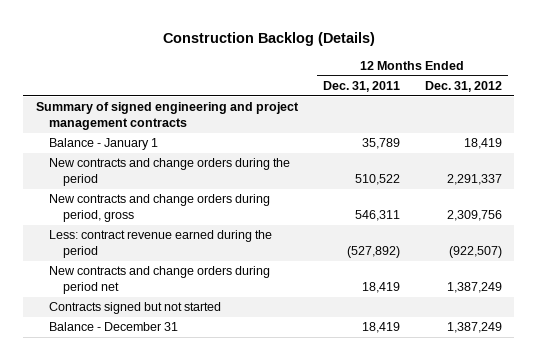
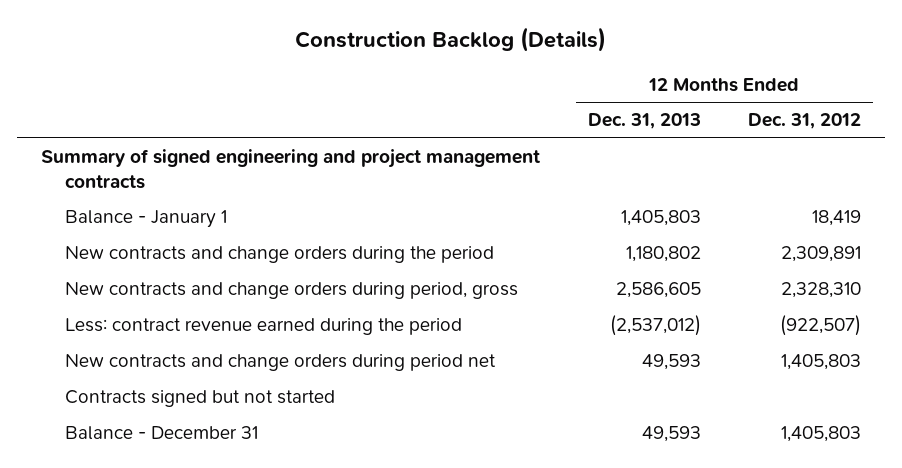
[322,81,400,93] Dec. 31, 2011 -> none
none -> [587,113,701,130] Dec. 31, 2013
[446,174,502,186] 2,291,337 -> [781,246,862,263] 2,309,891
[446,210,502,222] 2,309,756 -> [781,282,862,299] 2,328,310
[446,282,502,294] 1,387,249 -> [781,354,862,371] 1,405,803
[446,322,502,334] 1,387,249 -> [781,426,862,443] 1,405,803

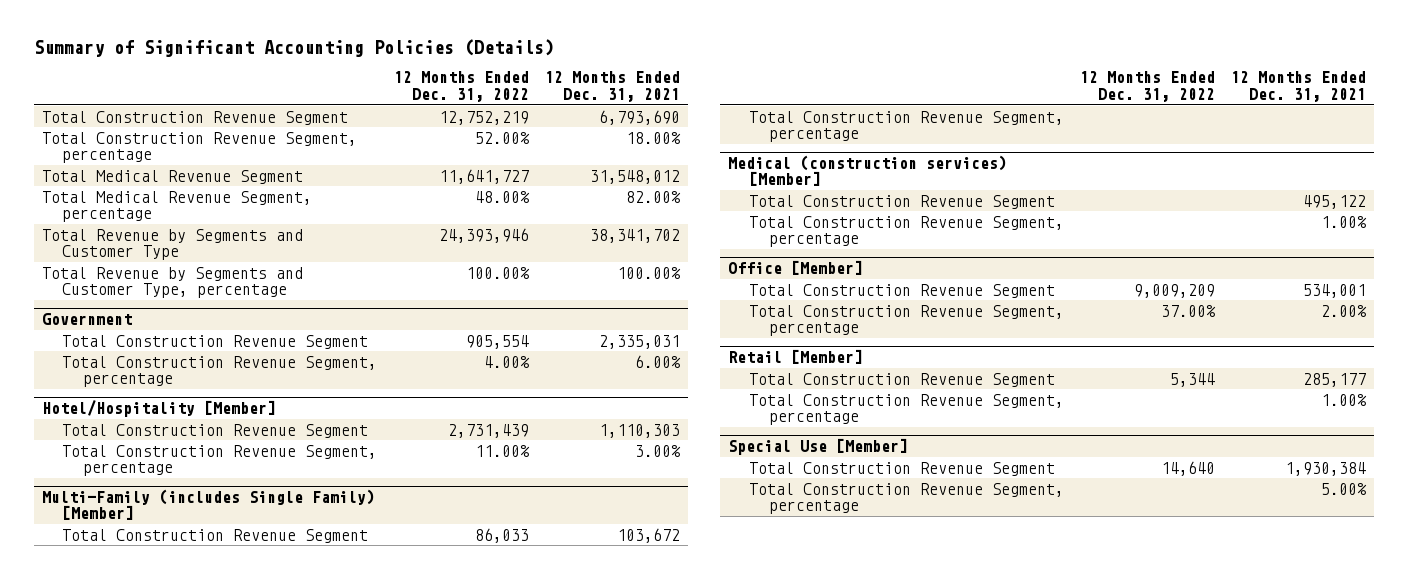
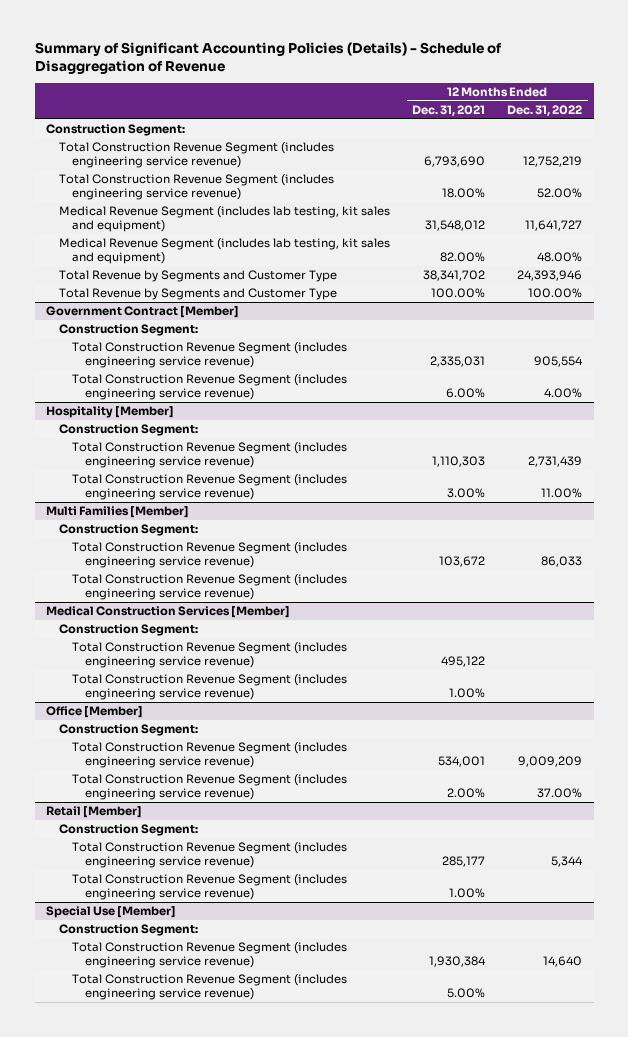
[33,38,554,57] Summary of Significant Accounting Policies (Details) -> [34,41,502,75] Summary of Significant Accounting Policies (Details) - Schedule of Disaggregation of Revenue
none -> [45,124,185,137] Construction Segment:
[42,110,349,125] Total Construction Revenue Segment -> [58,142,334,169] Total Construction Revenue Segment (includes engineering service revenue)
[42,131,358,164] Total Construction Revenue Segment, percentage -> [58,174,334,201] Total Construction Revenue Segment (includes engineering service revenue)
[42,169,304,184] Total Medical Revenue Segment -> [58,206,390,233] Medical Revenue Segment (includes lab testing, kit sales and equipment)
[42,190,313,223] Total Medical Revenue Segment, percentage -> [58,238,390,265] Medical Revenue Segment (includes lab testing, kit sales and equipment)
[42,266,304,299] Total Revenue by Segments and Customer Type, percentage -> [58,288,337,301] Total Revenue by Segments and Customer Type
[42,312,133,325] Government -> [45,306,239,319] Government Contract [Member]
none -> [58,324,198,337] Construction Segment:
[62,334,369,349] Total Construction Revenue Segment -> [71,342,347,369] Total Construction Revenue Segment (includes engineering service revenue)
[62,355,378,388] Total Construction Revenue Segment, percentage -> [71,374,347,401] Total Construction Revenue Segment (includes engineering service revenue)
[42,399,277,417] Hotel/Hospitality [Member] -> [45,406,174,419] Hospitality [Member]
none -> [58,424,198,437] Construction Segment:
[62,423,369,438] Total Construction Revenue Segment -> [71,442,347,469] Total Construction Revenue Segment (includes engineering service revenue)
[62,444,378,477] Total Construction Revenue Segment, percentage -> [71,474,347,501] Total Construction Revenue Segment (includes engineering service revenue)
[42,488,376,521] Multi-Family (includes Single Family) [Member] -> [45,506,189,519] Multi Families [Member]
none -> [58,524,198,537] Construction Segment:
[62,528,369,543] Total Construction Revenue Segment -> [71,542,347,569] Total Construction Revenue Segment (includes engineering service revenue)
[748,110,1064,143] Total Construction Revenue Segment, percentage -> [71,574,347,601] Total Construction Revenue Segment (includes engineering service revenue)
[728,154,1008,187] Medical (construction services) [Member] -> [45,606,290,619] Medical Construction Services [Member]
none -> [58,624,198,637] Construction Segment:
[748,194,1055,209] Total Construction Revenue Segment -> [71,642,347,669] Total Construction Revenue Segment (includes engineering service revenue)
[748,215,1064,248] Total Construction Revenue Segment, percentage -> [71,674,347,701] Total Construction Revenue Segment (includes engineering service revenue)
none -> [58,724,198,737] Construction Segment:
[748,283,1055,298] Total Construction Revenue Segment -> [71,742,347,769] Total Construction Revenue Segment (includes engineering service revenue)
[748,304,1064,337] Total Construction Revenue Segment, percentage -> [71,774,347,801] Total Construction Revenue Segment (includes engineering service revenue)
none -> [58,824,198,837] Construction Segment:
[748,372,1055,387] Total Construction Revenue Segment -> [71,842,347,869] Total Construction Revenue Segment (includes engineering service revenue)
[748,393,1064,426] Total Construction Revenue Segment, percentage -> [71,874,347,901] Total Construction Revenue Segment (includes engineering service revenue)
none -> [58,924,198,937] Construction Segment:
[748,461,1055,476] Total Construction Revenue Segment -> [71,942,347,969] Total Construction Revenue Segment (includes engineering service revenue)
[748,482,1064,515] Total Construction Revenue Segment, percentage -> [71,974,347,1001] Total Construction Revenue Segment (includes engineering service revenue)

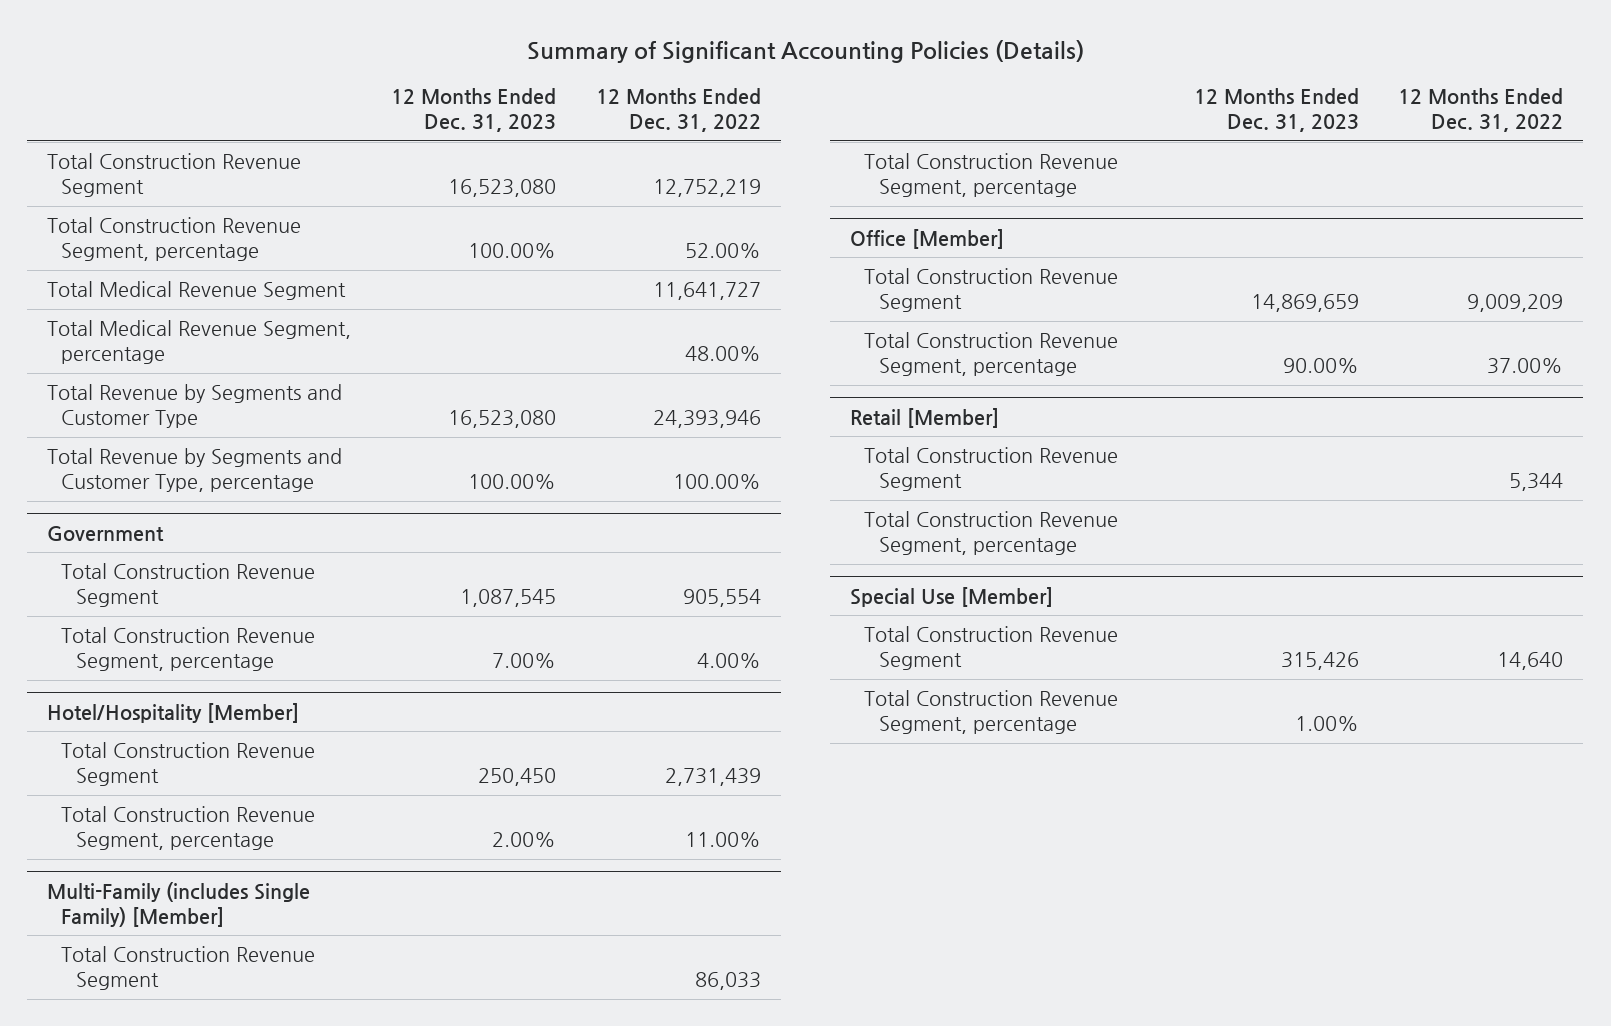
[34,41,502,75] Summary of Significant Accounting Policies (Details) - Schedule of Disaggregation of Revenue -> [527,39,1085,63] Summary of Significant Accounting Policies (Details)
[412,105,486,117] Dec. 31, 2021 -> none
none -> [390,88,556,133] 12 Months Ended Dec. 31, 2023
[45,124,185,137] Construction Segment: -> none
[58,142,334,169] Total Construction Revenue Segment (includes engineering service revenue) -> [47,153,302,198] Total Construction Revenue Segment
[58,174,334,201] Total Construction Revenue Segment (includes engineering service revenue) -> [47,217,302,262] Total Construction Revenue Segment, percentage
[58,206,390,233] Medical Revenue Segment (includes lab testing, kit sales and equipment) -> [47,281,347,301] Total Medical Revenue Segment
[58,238,390,265] Medical Revenue Segment (includes lab testing, kit sales and equipment) -> [47,320,352,365] Total Medical Revenue Segment, percentage
[58,324,198,337] Construction Segment: -> none
[58,424,198,437] Construction Segment: -> none
[58,524,198,537] Construction Segment: -> none
[45,606,290,619] Medical Construction Services [Member] -> none
[58,624,198,637] Construction Segment: -> none
[71,642,347,669] Total Construction Revenue Segment (includes engineering service revenue) -> none
[71,674,347,701] Total Construction Revenue Segment (includes engineering service revenue) -> none
[58,288,337,301] Total Revenue by Segments and Customer Type -> [47,448,343,493] Total Revenue by Segments and Customer Type, percentage
[45,306,239,319] Government Contract [Member] -> [47,525,165,541] Government
[71,342,347,369] Total Construction Revenue Segment (includes engineering service revenue) -> [61,563,316,608] Total Construction Revenue Segment
[71,374,347,401] Total Construction Revenue Segment (includes engineering service revenue) -> [61,627,316,672] Total Construction Revenue Segment, percentage
[45,406,174,419] Hospitality [Member] -> [47,702,300,723] Hotel/Hospitality [Member]
[71,442,347,469] Total Construction Revenue Segment (includes engineering service revenue) -> [61,742,316,787] Total Construction Revenue Segment
[71,474,347,501] Total Construction Revenue Segment (includes engineering service revenue) -> [61,806,316,851] Total Construction Revenue Segment, percentage
[45,506,189,519] Multi Families [Member] -> [47,881,311,927] Multi-Family (includes Single Family) [Member]
[71,542,347,569] Total Construction Revenue Segment (includes engineering service revenue) -> [61,946,316,991] Total Construction Revenue Segment
[71,574,347,601] Total Construction Revenue Segment (includes engineering service revenue) -> [864,153,1119,198] Total Construction Revenue Segment, percentage
[58,724,198,737] Construction Segment: -> none
[71,742,347,769] Total Construction Revenue Segment (includes engineering service revenue) -> [864,268,1119,313] Total Construction Revenue Segment
[71,774,347,801] Total Construction Revenue Segment (includes engineering service revenue) -> [864,332,1119,377] Total Construction Revenue Segment, percentage
[58,824,198,837] Construction Segment: -> none
[71,842,347,869] Total Construction Revenue Segment (includes engineering service revenue) -> [864,447,1119,492] Total Construction Revenue Segment
[71,874,347,901] Total Construction Revenue Segment (includes engineering service revenue) -> [864,511,1119,556] Total Construction Revenue Segment, percentage
[58,924,198,937] Construction Segment: -> none
[71,942,347,969] Total Construction Revenue Segment (includes engineering service revenue) -> [864,626,1119,671] Total Construction Revenue Segment
[71,974,347,1001] Total Construction Revenue Segment (includes engineering service revenue) -> [864,690,1119,735] Total Construction Revenue Segment, percentage

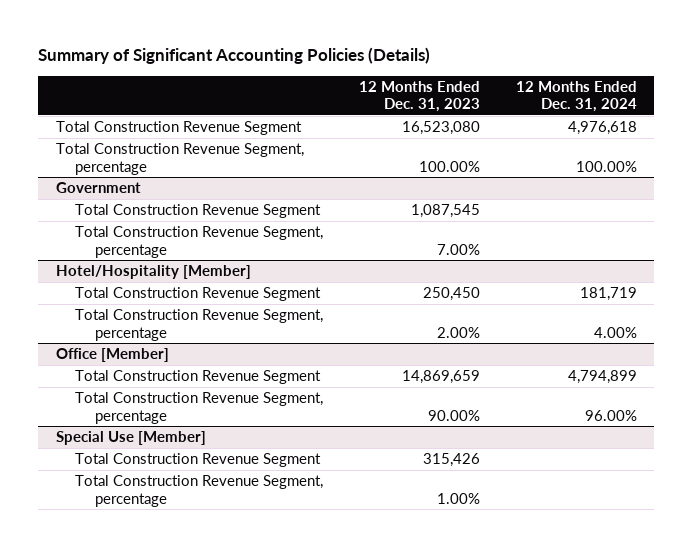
[595,88,761,133] 12 Months Ended Dec. 31, 2022 -> none
none -> [515,80,637,113] 12 Months Ended Dec. 31, 2024
[47,281,347,301] Total Medical Revenue Segment -> none
[47,320,352,365] Total Medical Revenue Segment, percentage -> none
[47,384,343,429] Total Revenue by Segments and Customer Type -> none
[47,448,343,493] Total Revenue by Segments and Customer Type, percentage -> none
[47,881,311,927] Multi-Family (includes Single Family) [Member] -> none
[61,946,316,991] Total Construction Revenue Segment -> none
[864,153,1119,198] Total Construction Revenue Segment, percentage -> none
[849,407,999,428] Retail [Member] -> none
[864,447,1119,492] Total Construction Revenue Segment -> none
[864,511,1119,556] Total Construction Revenue Segment, percentage -> none

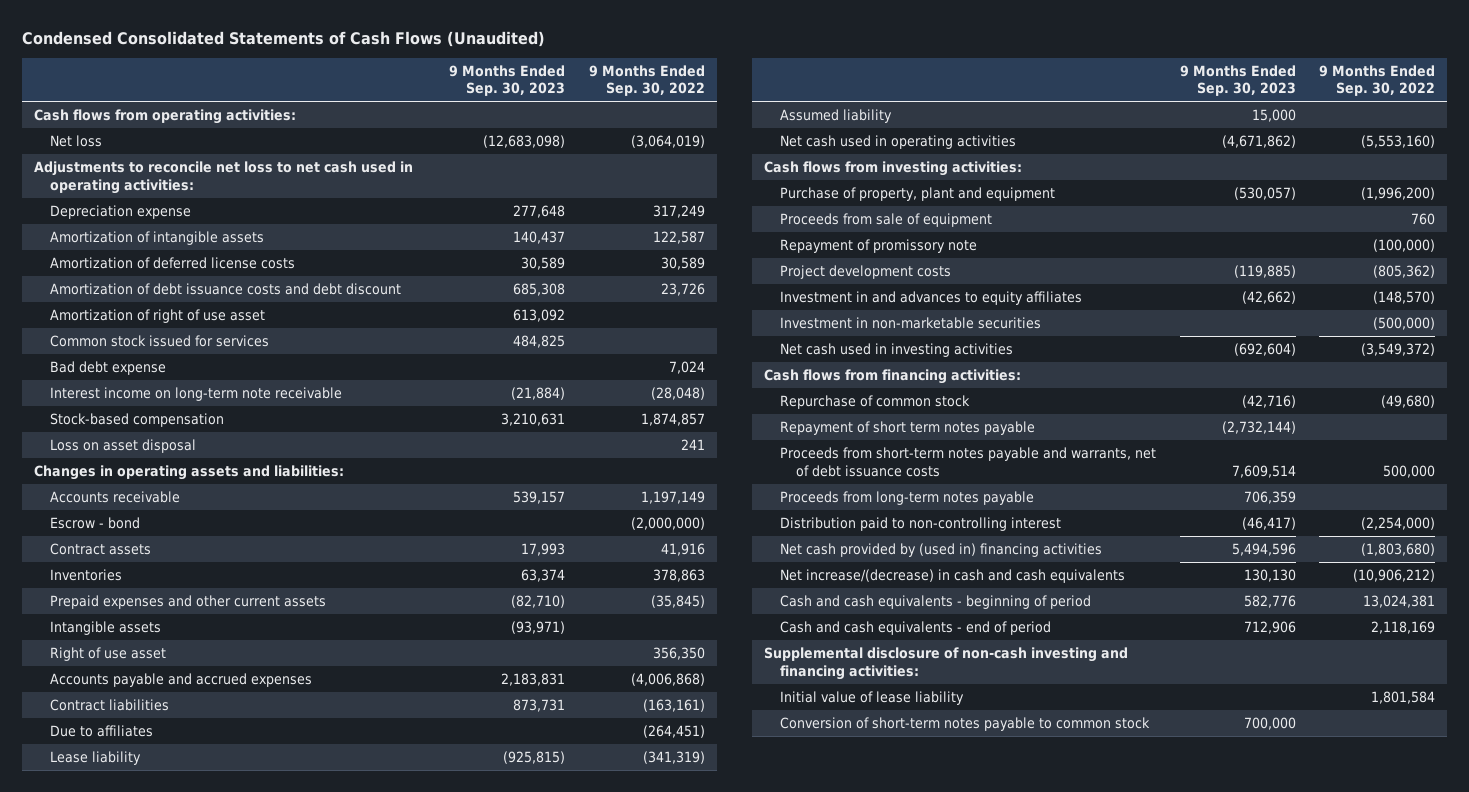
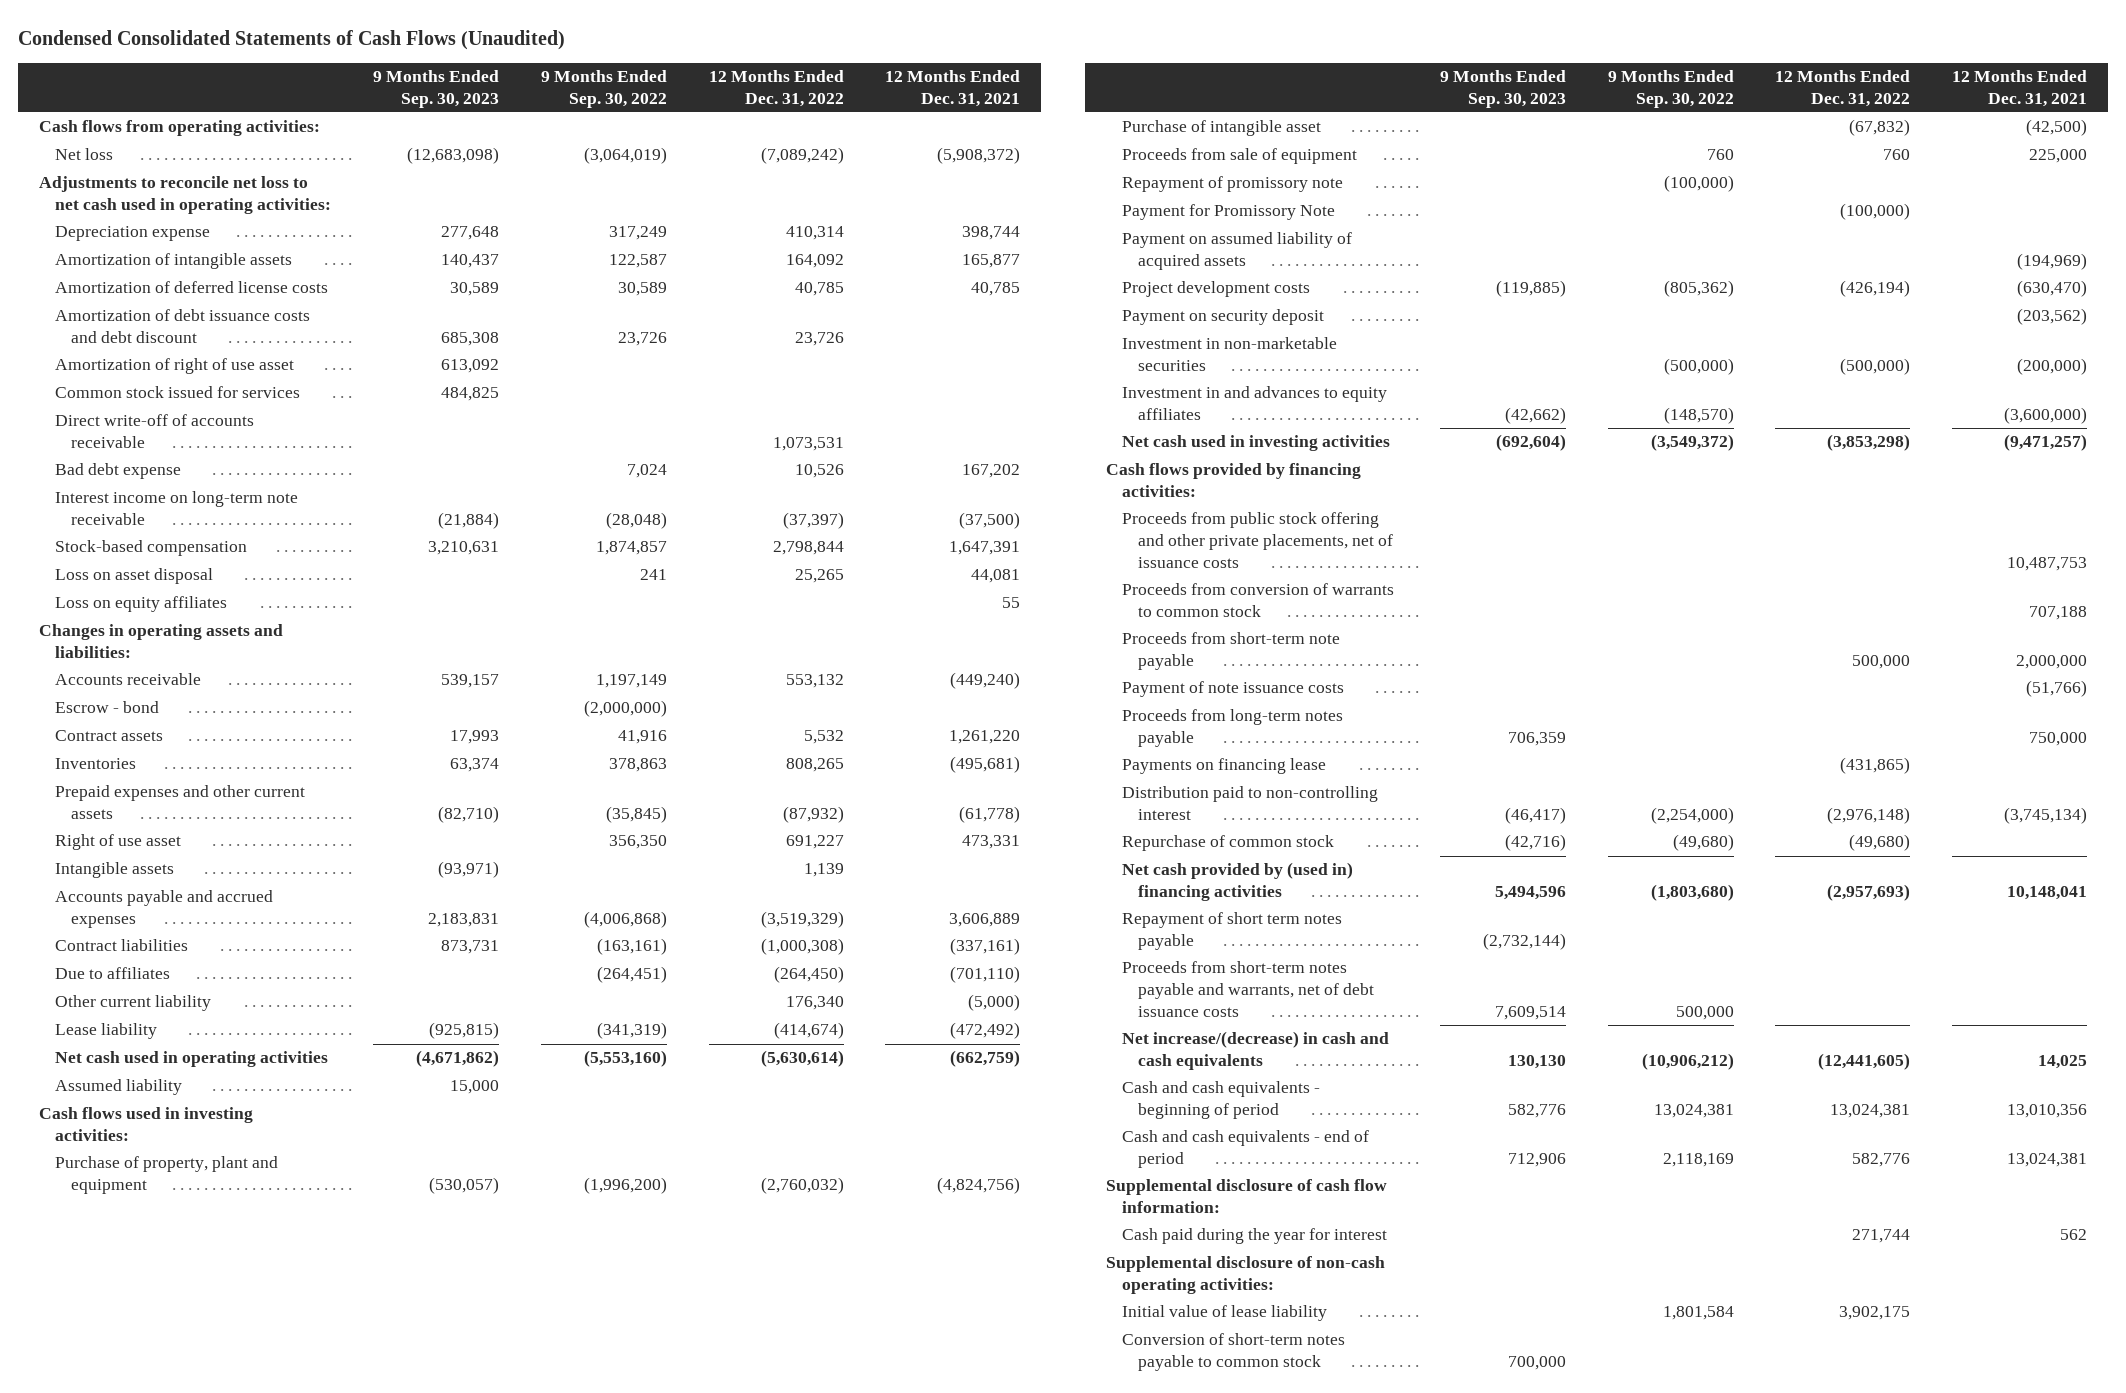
none -> [708,70,844,107] 12 Months Ended Dec. 31, 2022
none -> [885,70,1021,107] 12 Months Ended Dec. 31, 2021
none -> [54,414,254,449] Direct write-off of accounts receivable
none -> [54,596,227,613] Loss on equity affiliates
[49,621,161,636] Intangible assets -> [54,862,174,879] Intangible assets
none -> [54,995,211,1012] Other current liability
[779,109,892,124] Assumed liability -> [54,1079,182,1096] Assumed liability
[764,161,1023,177] Cash flows from investing activities: -> [39,1107,254,1142] Cash flows used in investing activities:
none -> [1121,120,1321,137] Purchase of intangible asset
none -> [1121,204,1335,221] Payment for Promissory Note
none -> [1121,232,1352,271] Payment on assumed liability of acquired assets
none -> [1121,309,1324,326] Payment on security deposit
[779,291,1082,306] Investment in and advances to equity affiliates -> [1121,386,1387,421] Investment in and advances to equity affiliates
[764,369,1022,385] Cash flows from financing activities: -> [1105,463,1361,498] Cash flows provided by financing activities:
none -> [1121,512,1393,568] Proceeds from public stock offering and other private placements, net of issuance costs
none -> [1121,583,1394,618] Proceeds from conversion of warrants to common stock
none -> [1121,632,1340,671] Proceeds from short-term note payable
none -> [1121,681,1344,698] Payment of note issuance costs
none -> [1121,758,1326,775] Payments on financing lease
[779,395,970,410] Repurchase of common stock -> [1121,835,1334,852] Repurchase of common stock
[779,421,1035,436] Repayment of short term notes payable -> [1121,912,1342,951] Repayment of short term notes payable
[779,447,1156,477] Proceeds from short-term notes payable and warrants, net of debt issuance costs -> [1121,961,1374,1017] Proceeds from short-term notes payable and warrants, net of debt issuance costs
none -> [1105,1179,1387,1214] Supplemental disclosure of cash flow information:
none -> [1121,1228,1387,1245] Cash paid during the year for interest
[764,647,1129,680] Supplemental disclosure of non-cash investing and financing activities: -> [1105,1256,1385,1295] Supplemental disclosure of non-cash operating activities:

